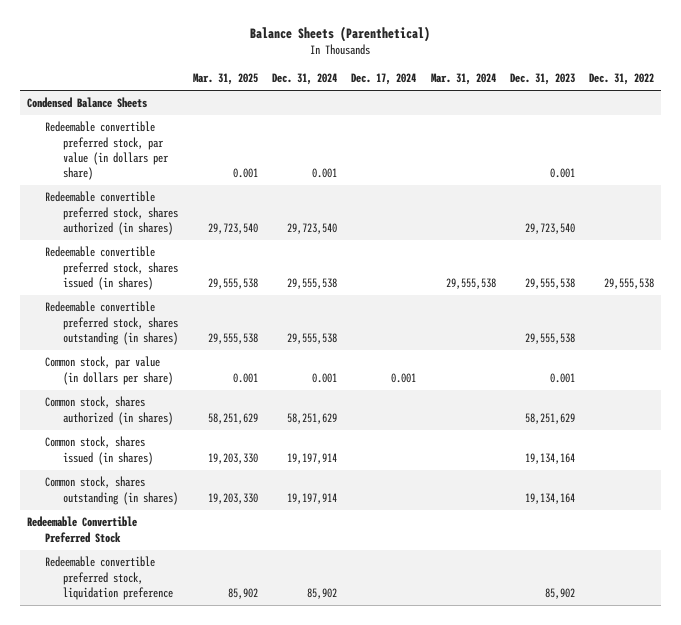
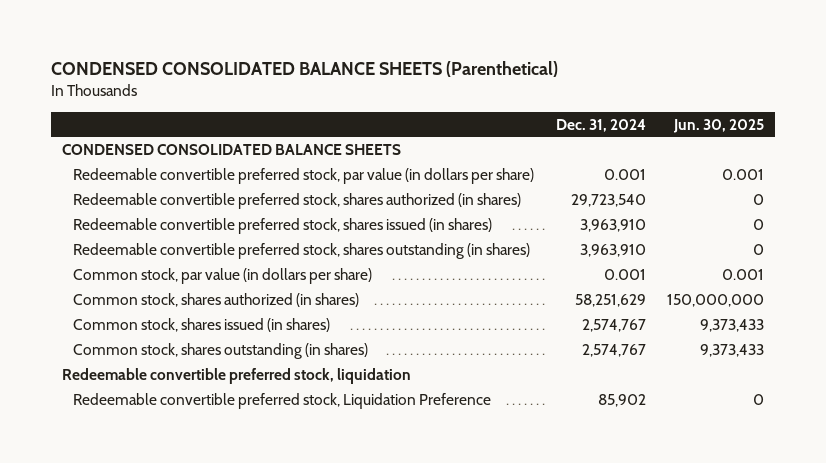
[250,25,431,42] Balance Sheets (Parenthetical) -> [50,61,558,78] CONDENSED CONSOLIDATED BALANCE SHEETS (Parenthetical)
[192,73,258,86] Mar. 31, 2025 -> none
[351,73,417,86] Dec. 17, 2024 -> none
[430,73,496,86] Mar. 31, 2024 -> none
[509,73,575,86] Dec. 31, 2023 -> none
[589,73,655,86] Dec. 31, 2022 -> none
none -> [673,118,765,133] Jun. 30, 2025
[26,97,147,109] Condensed Balance Sheets -> [61,143,401,155] CONDENSED CONSOLIDATED BALANCE SHEETS
[287,277,338,289] 29,555,538 -> [579,218,646,232] 3,963,910
[287,332,338,344] 29,555,538 -> [579,243,646,257] 3,963,910
[287,452,338,464] 19,197,914 -> [581,318,646,332] 2,574,767
[287,492,338,504] 19,197,914 -> [581,343,646,357] 2,574,767
[26,516,137,543] Redeemable Convertible Preferred Stock -> [61,367,411,384] Redeemable convertible preferred stock, liquidation
[45,556,174,600] Redeemable convertible preferred stock, liquidation preference -> [72,392,491,409] Redeemable convertible preferred stock, Liquidation Preference

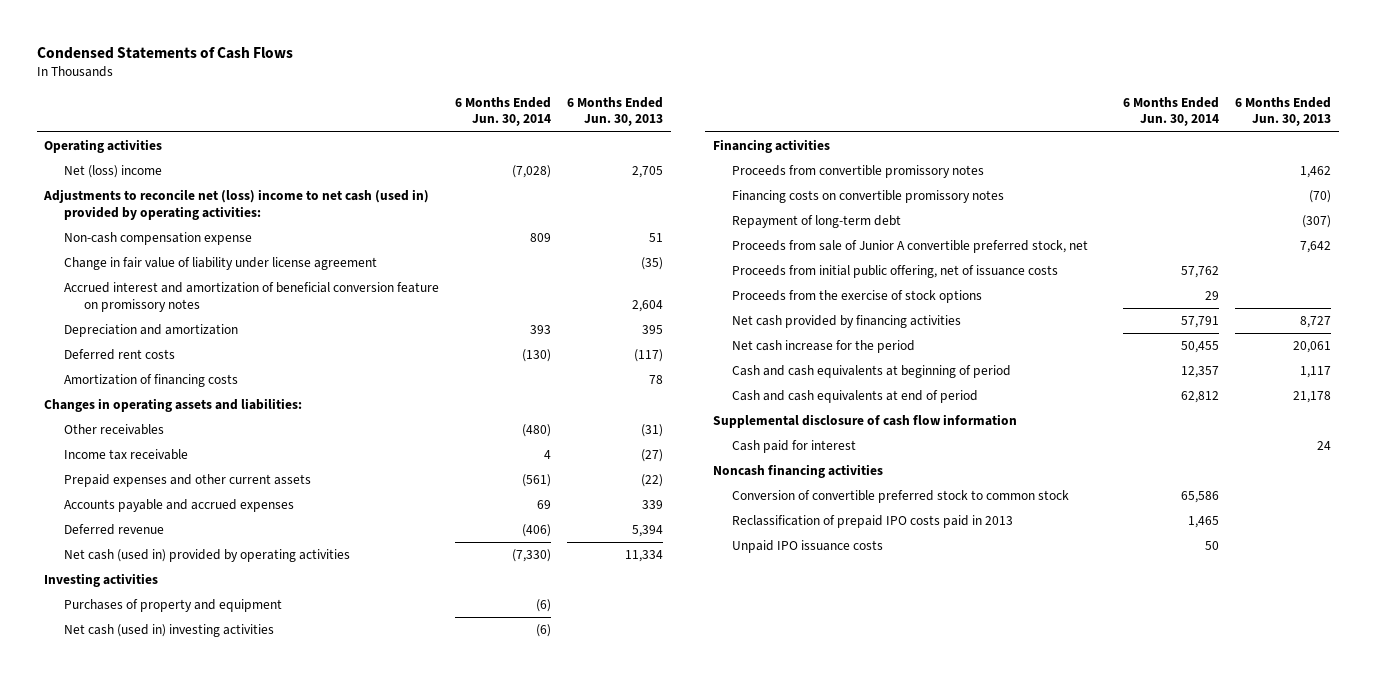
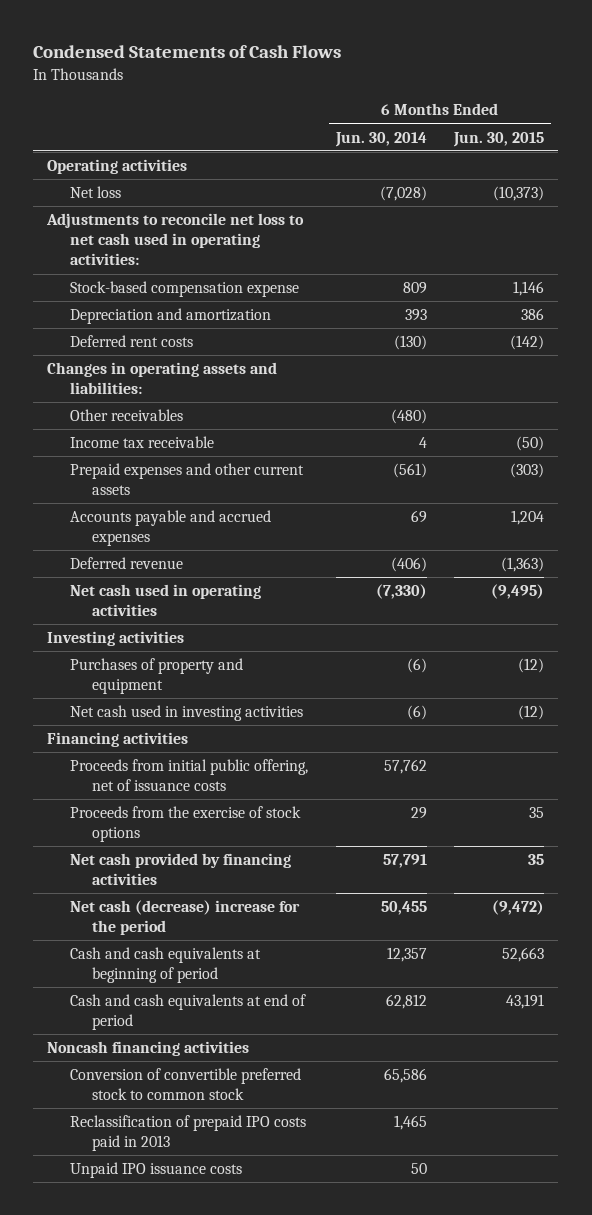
[566,96,663,127] 6 Months Ended Jun. 30, 2013 -> none
none -> [453,131,545,147] Jun. 30, 2015
[64,257,378,271] Change in fair value of liability under license agreement -> none
[64,282,440,312] Accrued interest and amortization of beneficial conversion feature on promissory notes -> none
[64,165,163,179] Net (loss) income -> [69,186,121,199] Net loss
[43,189,430,220] Adjustments to reconcile net (loss) income to net cash (used in) provided by operating activities: -> [46,213,305,266] Adjustments to reconcile net loss to net cash used in operating activities:
[64,232,253,246] Non-cash compensation expense -> [69,281,299,298] Stock-based compensation expense
[64,374,239,388] Amortization of financing costs -> none
[64,549,351,563] Net cash (used in) provided by operating activities -> [69,584,261,617] Net cash used in operating activities
[64,624,275,638] Net cash (used in) investing activities -> [69,705,303,722] Net cash used in investing activities
[732,165,985,179] Proceeds from convertible promissory notes -> none
[732,190,1005,204] Financing costs on convertible promissory notes -> none
[732,215,902,229] Repayment of long-term debt -> none
[732,240,1089,254] Proceeds from sale of Junior A convertible preferred stock, net -> none
[732,340,916,354] Net cash increase for the period -> [69,900,300,936] Net cash (decrease) increase for the period
[712,414,1017,429] Supplemental disclosure of cash flow information -> none
[732,440,857,454] Cash paid for interest -> none

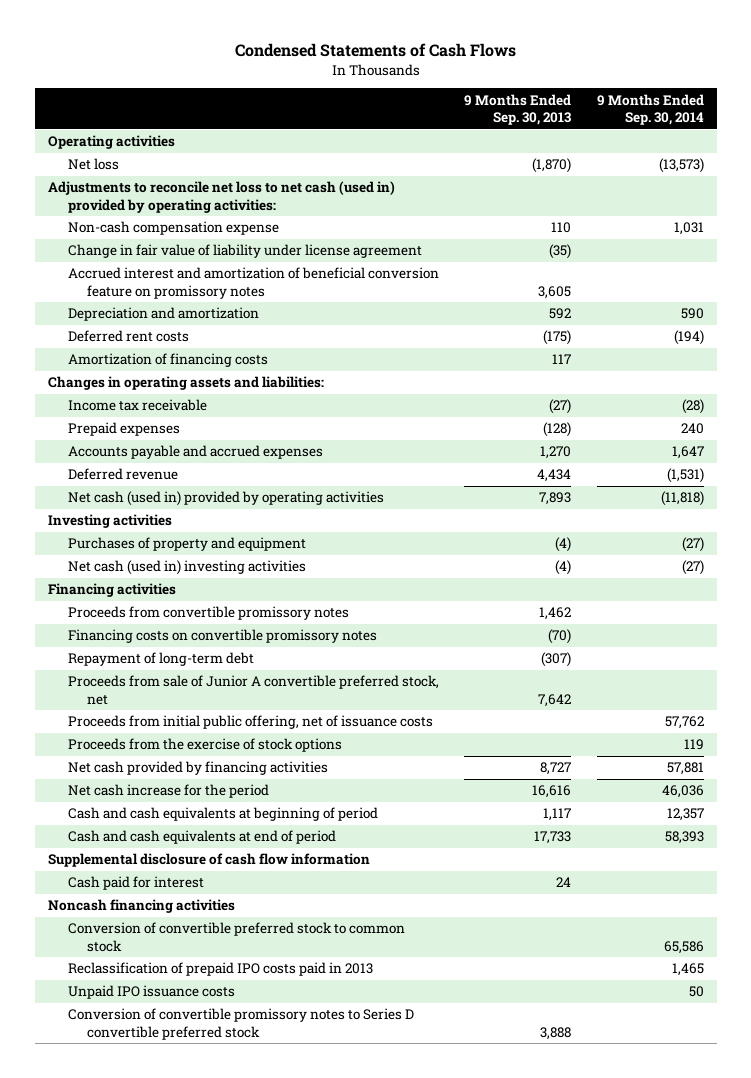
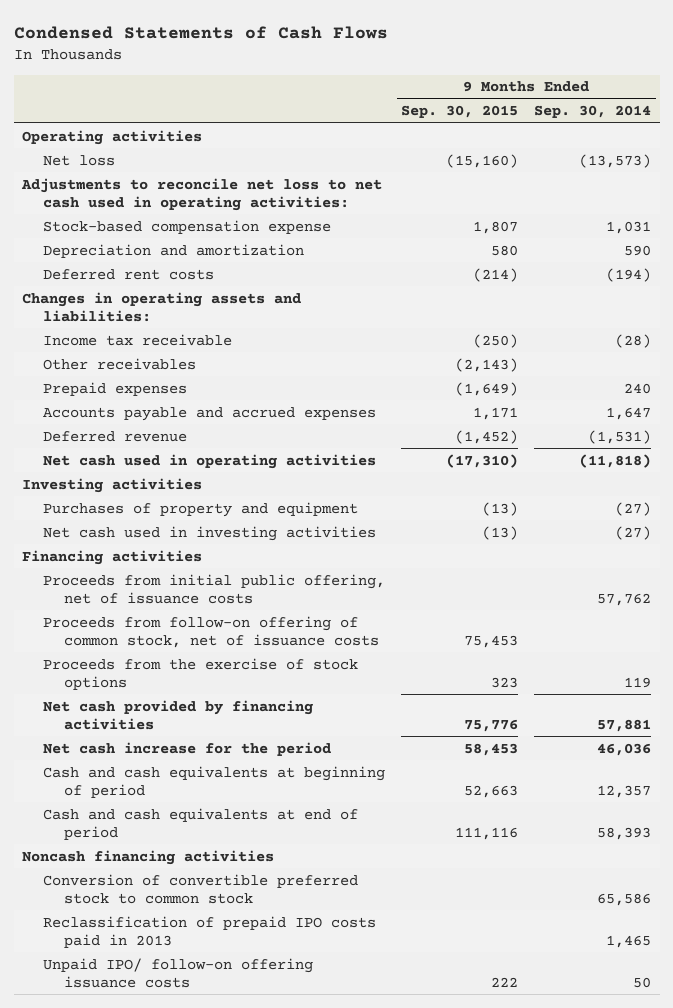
[464,93,572,126] 9 Months Ended Sep. 30, 2013 -> none
none -> [401,105,519,119] Sep. 30, 2015
[67,244,422,259] Change in fair value of liability under license agreement -> none
[67,267,439,299] Accrued interest and amortization of beneficial conversion feature on promissory notes -> none
[47,181,395,213] Adjustments to reconcile net loss to net cash (used in) provided by operating activities: -> [20,177,382,211] Adjustments to reconcile net loss to net cash used in operating activities:
[67,221,279,236] Non-cash compensation expense -> [42,219,331,234] Stock-based compensation expense
[67,353,268,368] Amortization of financing costs -> none
none -> [42,357,196,370] Other receivables
[67,491,384,507] Net cash (used in) provided by operating activities -> [42,453,376,469] Net cash used in operating activities
[67,560,306,576] Net cash (used in) investing activities -> [42,525,376,541] Net cash used in investing activities
[67,606,349,621] Proceeds from convertible promissory notes -> none
[67,629,377,644] Financing costs on convertible promissory notes -> none
[67,652,254,667] Repayment of long-term debt -> none
[67,675,439,705] Proceeds from sale of Junior A convertible preferred stock, net -> none
none -> [42,615,379,648] Proceeds from follow-on offering of common stock, net of issuance costs
[47,853,370,868] Supplemental disclosure of cash flow information -> none
[67,876,204,891] Cash paid for interest -> none
[67,1008,414,1040] Conversion of convertible promissory notes to Series D convertible preferred stock -> none
[67,985,235,1000] Unpaid IPO issuance costs -> [42,957,313,988] Unpaid IPO/ follow-on offering issuance costs

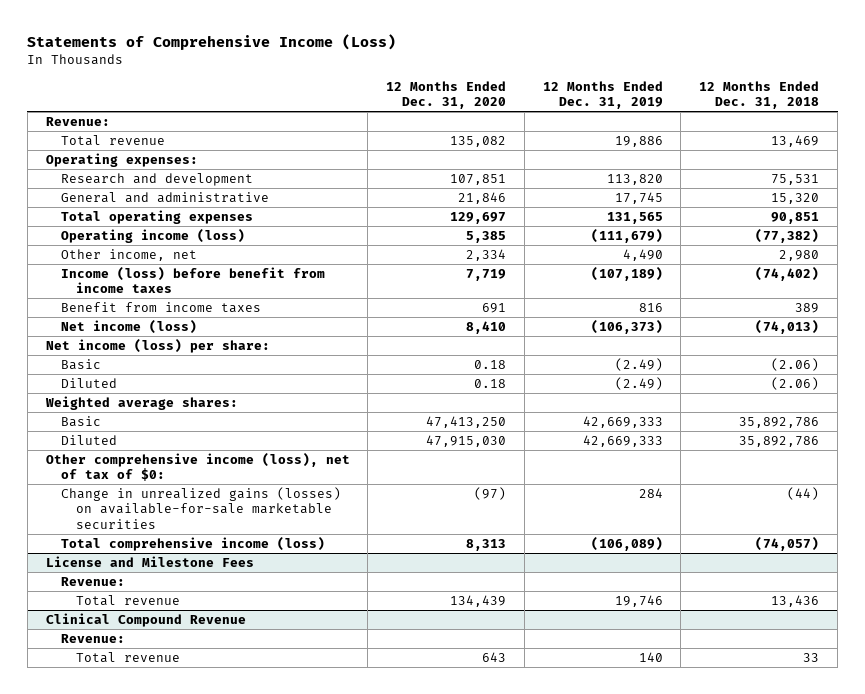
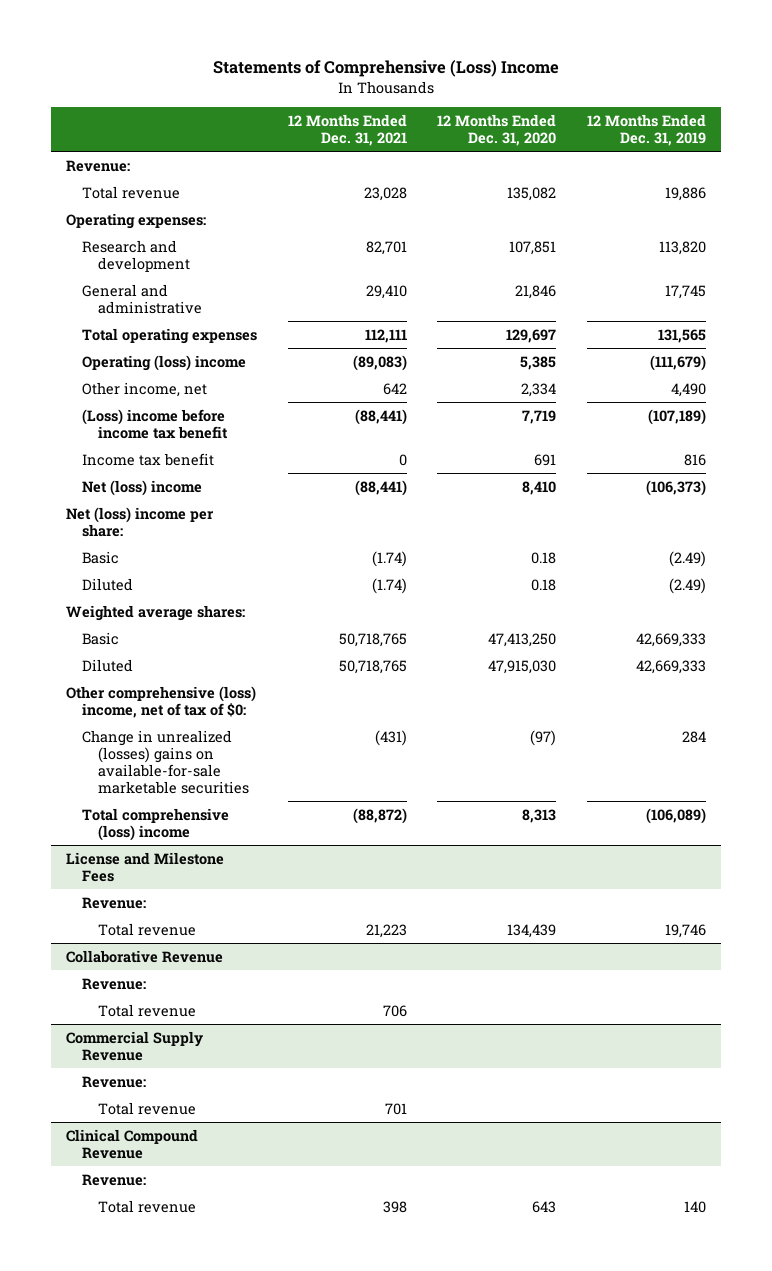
[27,34,397,51] Statements of Comprehensive Income (Loss) -> [212,60,559,78] Statements of Comprehensive (Loss) Income
[699,81,820,110] 12 Months Ended Dec. 31, 2018 -> none
none -> [287,113,407,147] 12 Months Ended Dec. 31, 2021
[60,229,245,244] Operating income (loss) -> [82,354,247,371] Operating (loss) income
[60,267,325,294] Income (loss) before benefit from income taxes -> [82,408,229,439] (Loss) income before income tax benefit
[60,302,261,314] Benefit from income taxes -> [82,452,215,466] Income tax benefit
[60,320,197,335] Net income (loss) -> [82,479,203,496] Net (loss) income
[45,339,270,354] Net income (loss) per share: -> [65,506,214,537] Net (loss) income per share:
[45,453,350,482] Other comprehensive income (loss), net of tax of $0: -> [65,685,256,718] Other comprehensive (loss) income, net of tax of $0:
[60,487,341,529] Change in unrealized gains (losses) on available-for-sale marketable securities -> [82,729,250,795] Change in unrealized (losses) gains on available-for-sale marketable securities
[60,537,325,552] Total comprehensive income (loss) -> [82,807,230,841] Total comprehensive (loss) income
none -> [65,949,223,963] Collaborative Revenue
none -> [82,977,147,990] Revenue:
none -> [98,1003,197,1017] Total revenue
none -> [65,1030,203,1061] Commercial Supply Revenue
none -> [82,1075,147,1088] Revenue:
none -> [98,1101,197,1115] Total revenue

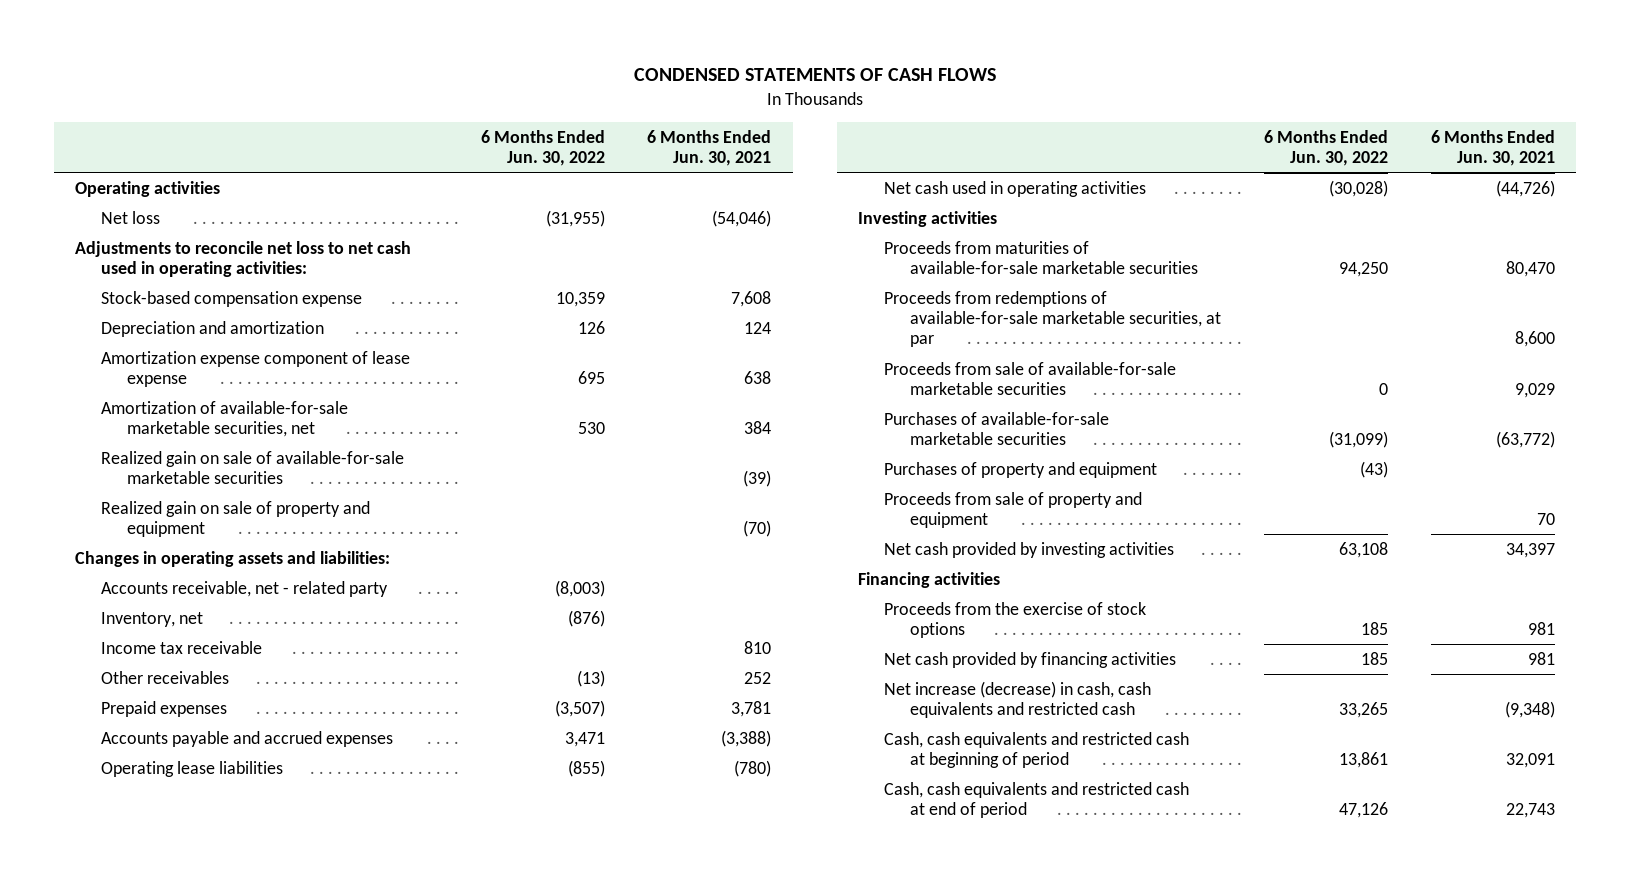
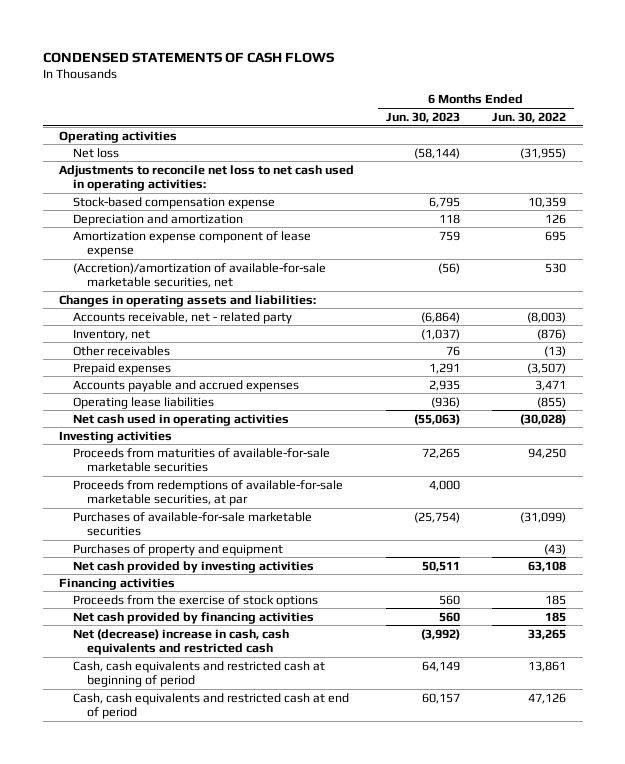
[647,129,772,167] 6 Months Ended Jun. 30, 2021 -> none
none -> [386,111,461,123] Jun. 30, 2023
[100,450,404,485] Realized gain on sale of available-for-sale marketable securities -> none
[100,500,370,538] Realized gain on sale of property and equipment -> none
[100,400,348,438] Amortization of available-for-sale marketable securities, net -> [72,262,326,289] (Accretion)/amortization of available-for-sale marketable securities, net
[100,640,262,654] Income tax receivable -> none
[884,361,1177,396] Proceeds from sale of available-for-sale marketable securities -> none
[884,491,1143,529] Proceeds from sale of property and equipment -> none
[884,680,1152,719] Net increase (decrease) in cash, cash equivalents and restricted cash -> [72,628,289,656] Net (decrease) increase in cash, cash equivalents and restricted cash

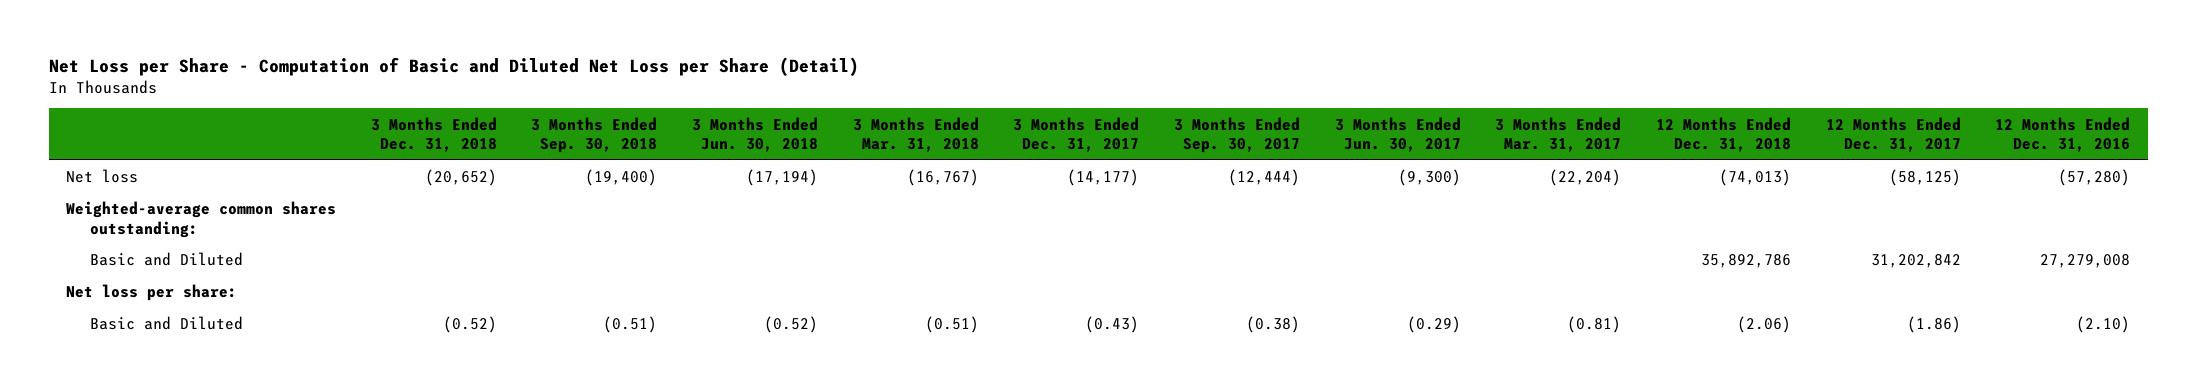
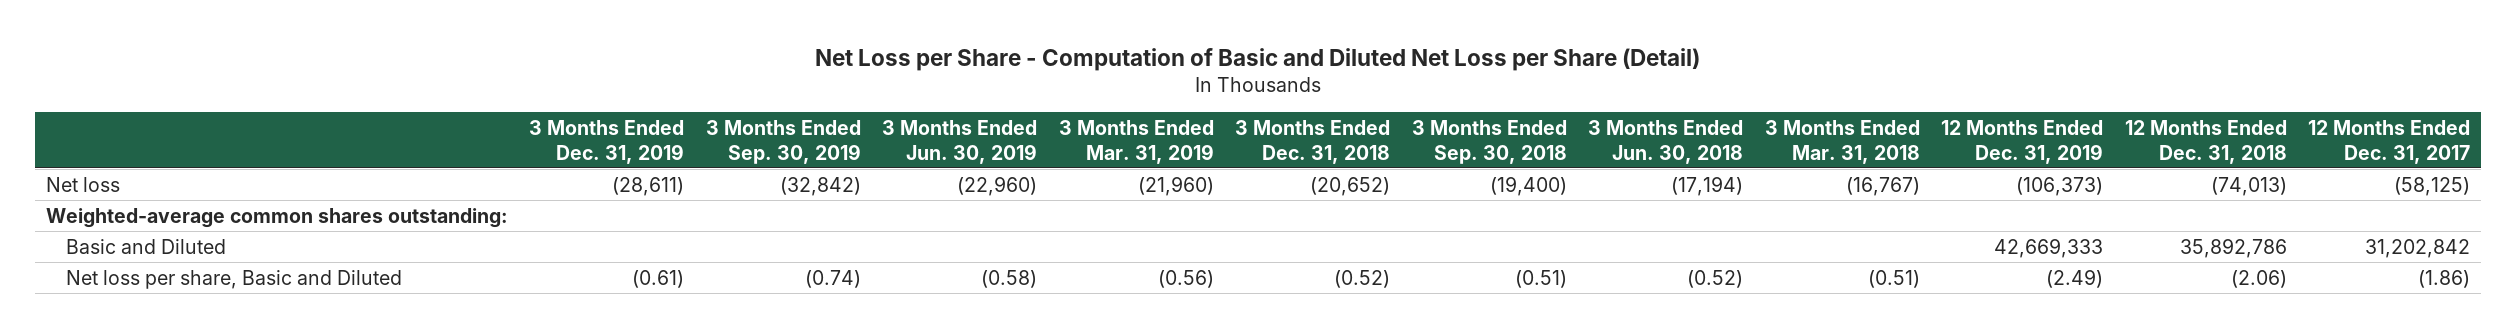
[1013,116,1140,153] 3 Months Ended Dec. 31, 2017 -> none
[1174,116,1301,154] 3 Months Ended Sep. 30, 2017 -> none
[1334,116,1461,153] 3 Months Ended Jun. 30, 2017 -> none
[1495,116,1622,153] 3 Months Ended Mar. 31, 2017 -> none
[1995,116,2131,153] 12 Months Ended Dec. 31, 2016 -> none
none -> [529,119,685,164] 3 Months Ended Dec. 31, 2019
none -> [705,119,861,164] 3 Months Ended Sep. 30, 2019
none -> [882,119,1038,164] 3 Months Ended Jun. 30, 2019
none -> [1058,119,1214,164] 3 Months Ended Mar. 31, 2019
none -> [1941,119,2104,164] 12 Months Ended Dec. 31, 2019
[66,284,238,302] Net loss per share: -> none
[89,316,243,331] Basic and Diluted -> [66,269,403,289] Net loss per share, Basic and Diluted

